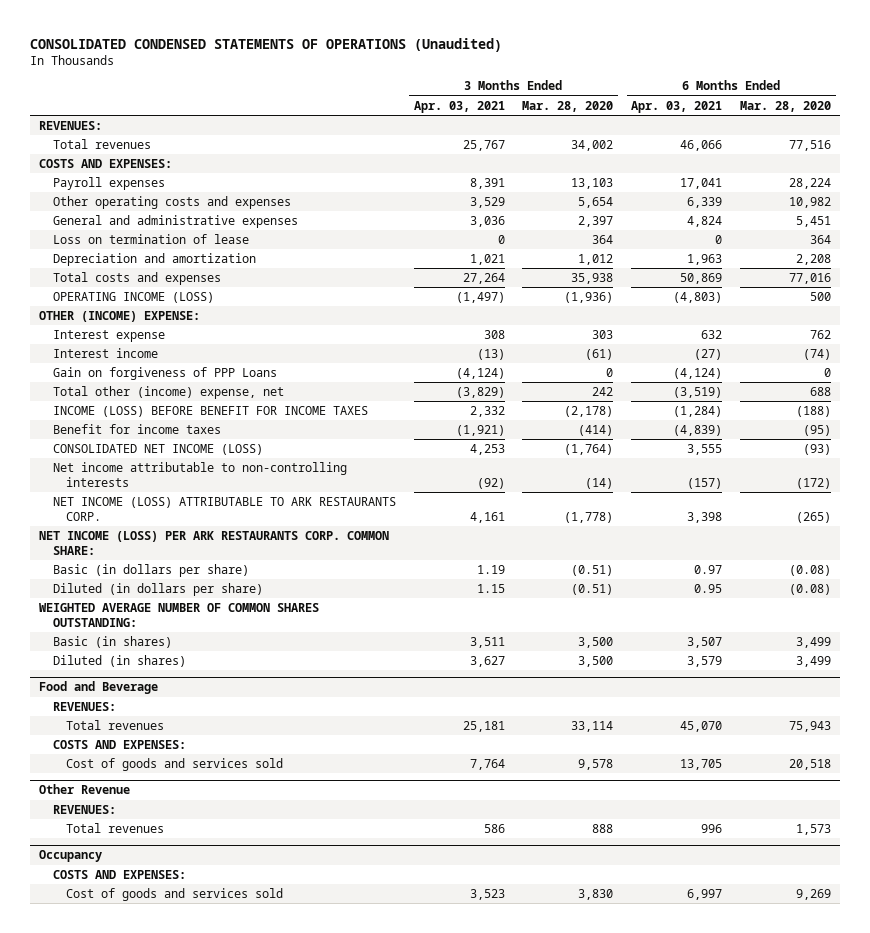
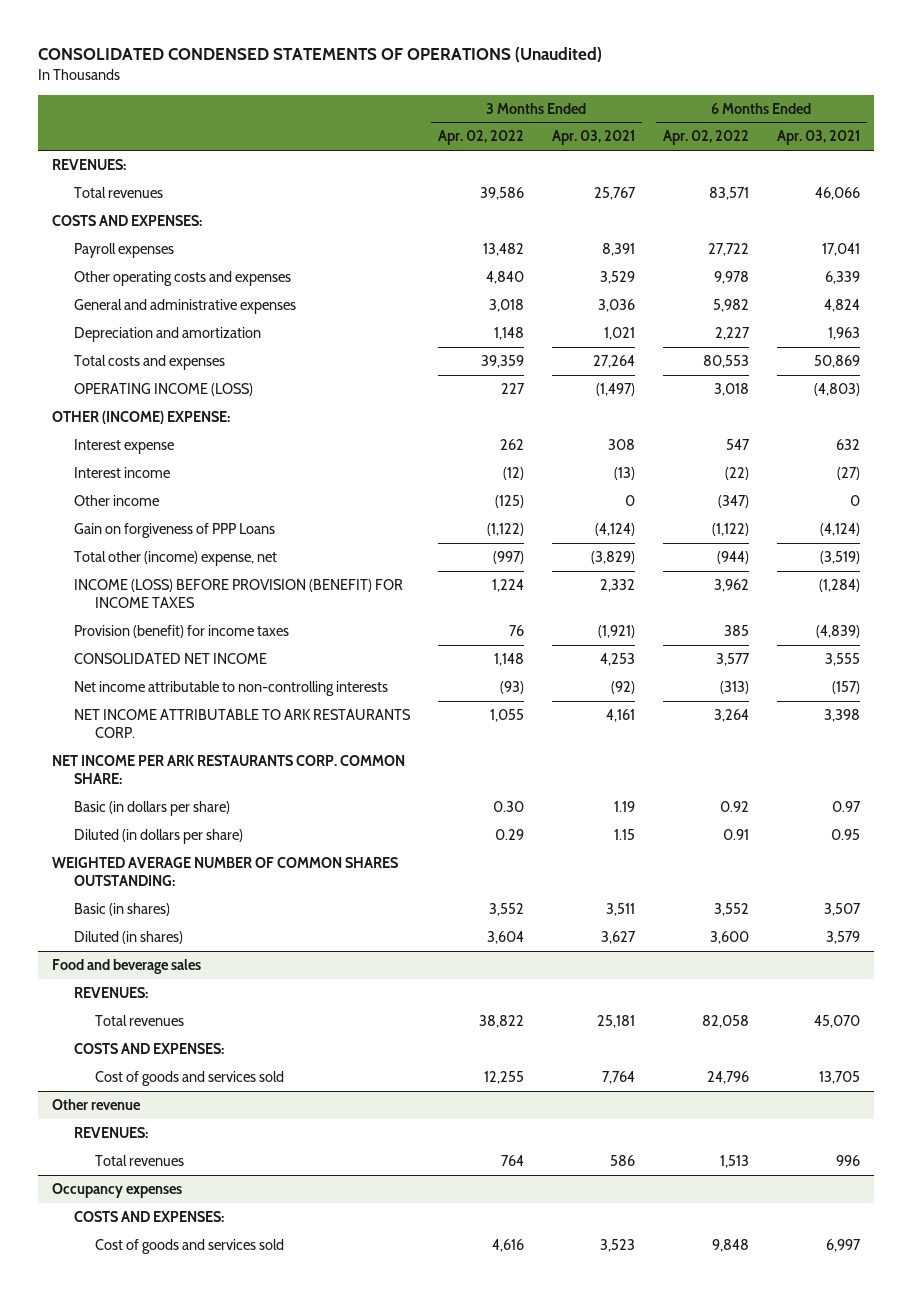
[522,100,614,112] Mar. 28, 2020 -> none
[740,100,832,112] Mar. 28, 2020 -> none
none -> [437,130,524,146] Apr. 02, 2022
none -> [662,130,749,146] Apr. 02, 2022
[52,233,249,244] Loss on termination of lease -> none
none -> [73,494,159,506] Other income
[52,405,368,417] INCOME (LOSS) BEFORE BENEFIT FOR INCOME TAXES -> [73,578,403,609] INCOME (LOSS) BEFORE PROVISION (BENEFIT) FOR INCOME TAXES
[52,423,221,434] Benefit for income taxes -> [73,624,289,638] Provision (benefit) for income taxes
[52,443,263,455] CONSOLIDATED NET INCOME (LOSS) -> [73,652,267,664] CONSOLIDATED NET INCOME
[52,496,396,521] NET INCOME (LOSS) ATTRIBUTABLE TO ARK RESTAURANTS CORP. -> [73,708,411,739] NET INCOME ATTRIBUTABLE TO ARK RESTAURANTS CORP.
[38,530,389,555] NET INCOME (LOSS) PER ARK RESTAURANTS CORP. COMMON SHARE: -> [51,754,405,785] NET INCOME PER ARK RESTAURANTS CORP. COMMON SHARE:
[38,681,158,695] Food and Beverage -> [51,958,201,974] Food and beverage sales
[38,784,130,795] Other Revenue -> [51,1098,141,1110] Other revenue
[38,850,102,863] Occupancy -> [51,1182,182,1198] Occupancy expenses

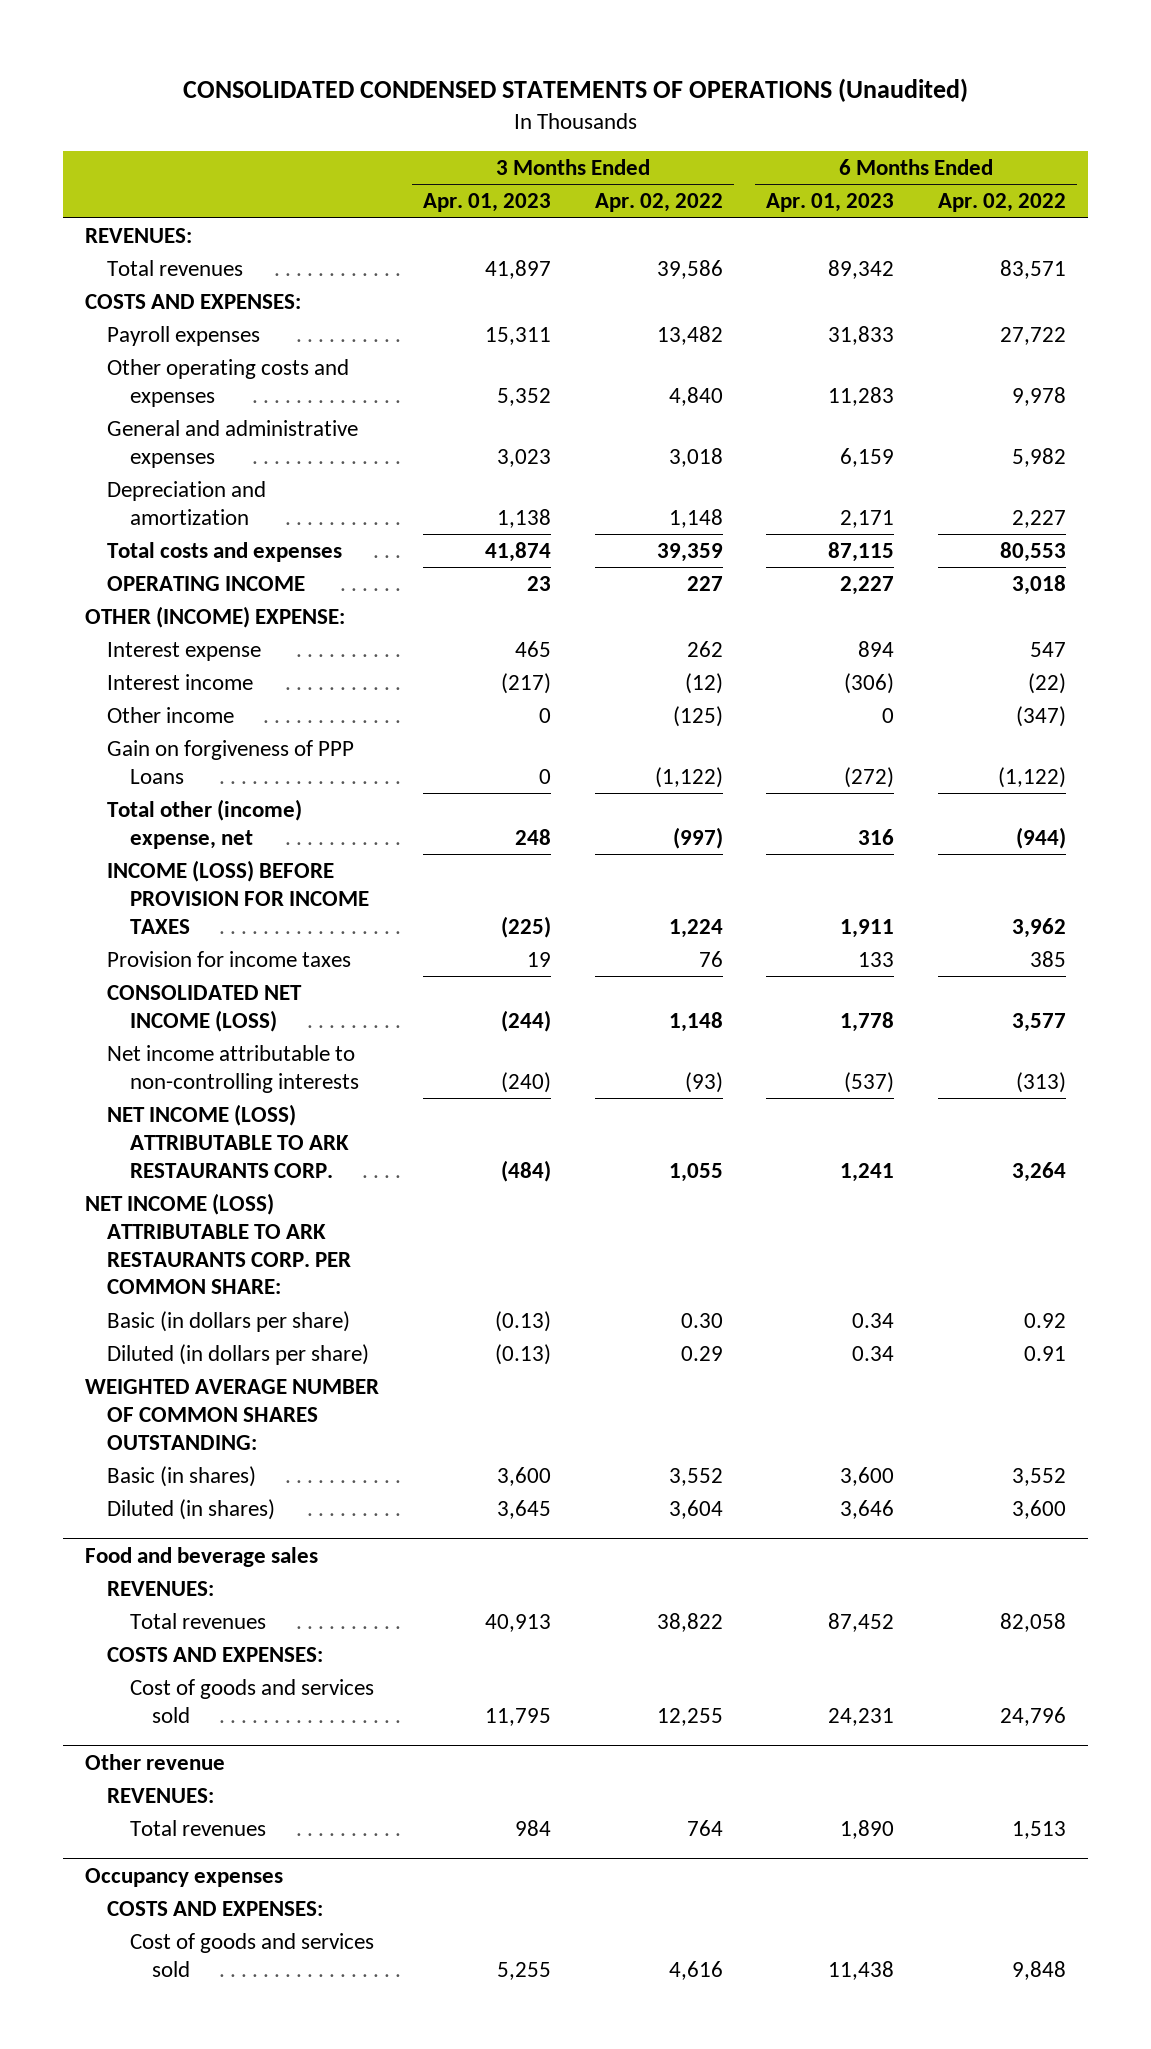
[551,130,635,146] Apr. 03, 2021 -> none
[776,130,860,146] Apr. 03, 2021 -> none
none -> [422,193,551,213] Apr. 01, 2023
none -> [766,193,895,213] Apr. 01, 2023
[73,382,253,396] OPERATING INCOME (LOSS) -> [107,576,306,592] OPERATING INCOME
[73,578,403,609] INCOME (LOSS) BEFORE PROVISION (BENEFIT) FOR INCOME TAXES -> [107,860,369,934] INCOME (LOSS) BEFORE PROVISION FOR INCOME TAXES
[73,624,289,638] Provision (benefit) for income taxes -> [107,951,352,968] Provision for income taxes
[73,652,267,664] CONSOLIDATED NET INCOME -> [107,985,303,1032] CONSOLIDATED NET INCOME (LOSS)
[73,708,411,739] NET INCOME ATTRIBUTABLE TO ARK RESTAURANTS CORP. -> [107,1104,349,1178] NET INCOME (LOSS) ATTRIBUTABLE TO ARK RESTAURANTS CORP.
[51,754,405,785] NET INCOME PER ARK RESTAURANTS CORP. COMMON SHARE: -> [85,1193,352,1295] NET INCOME (LOSS) ATTRIBUTABLE TO ARK RESTAURANTS CORP. PER COMMON SHARE:

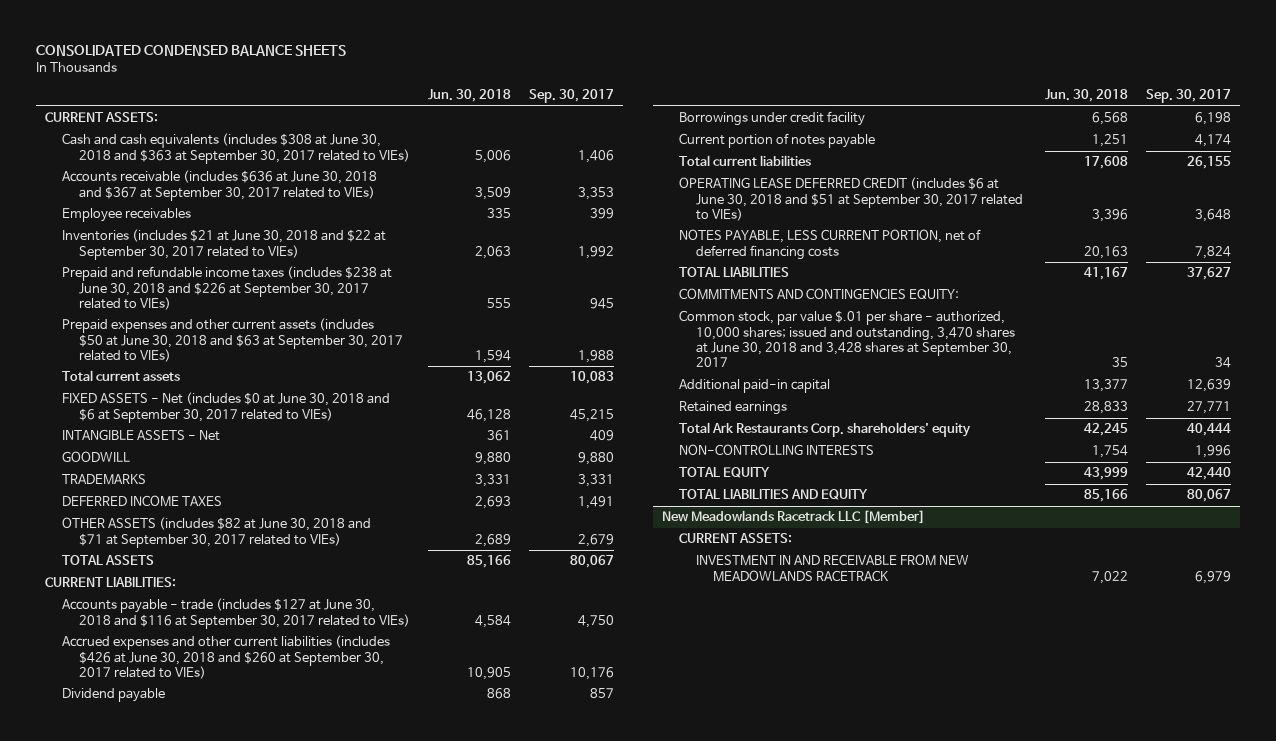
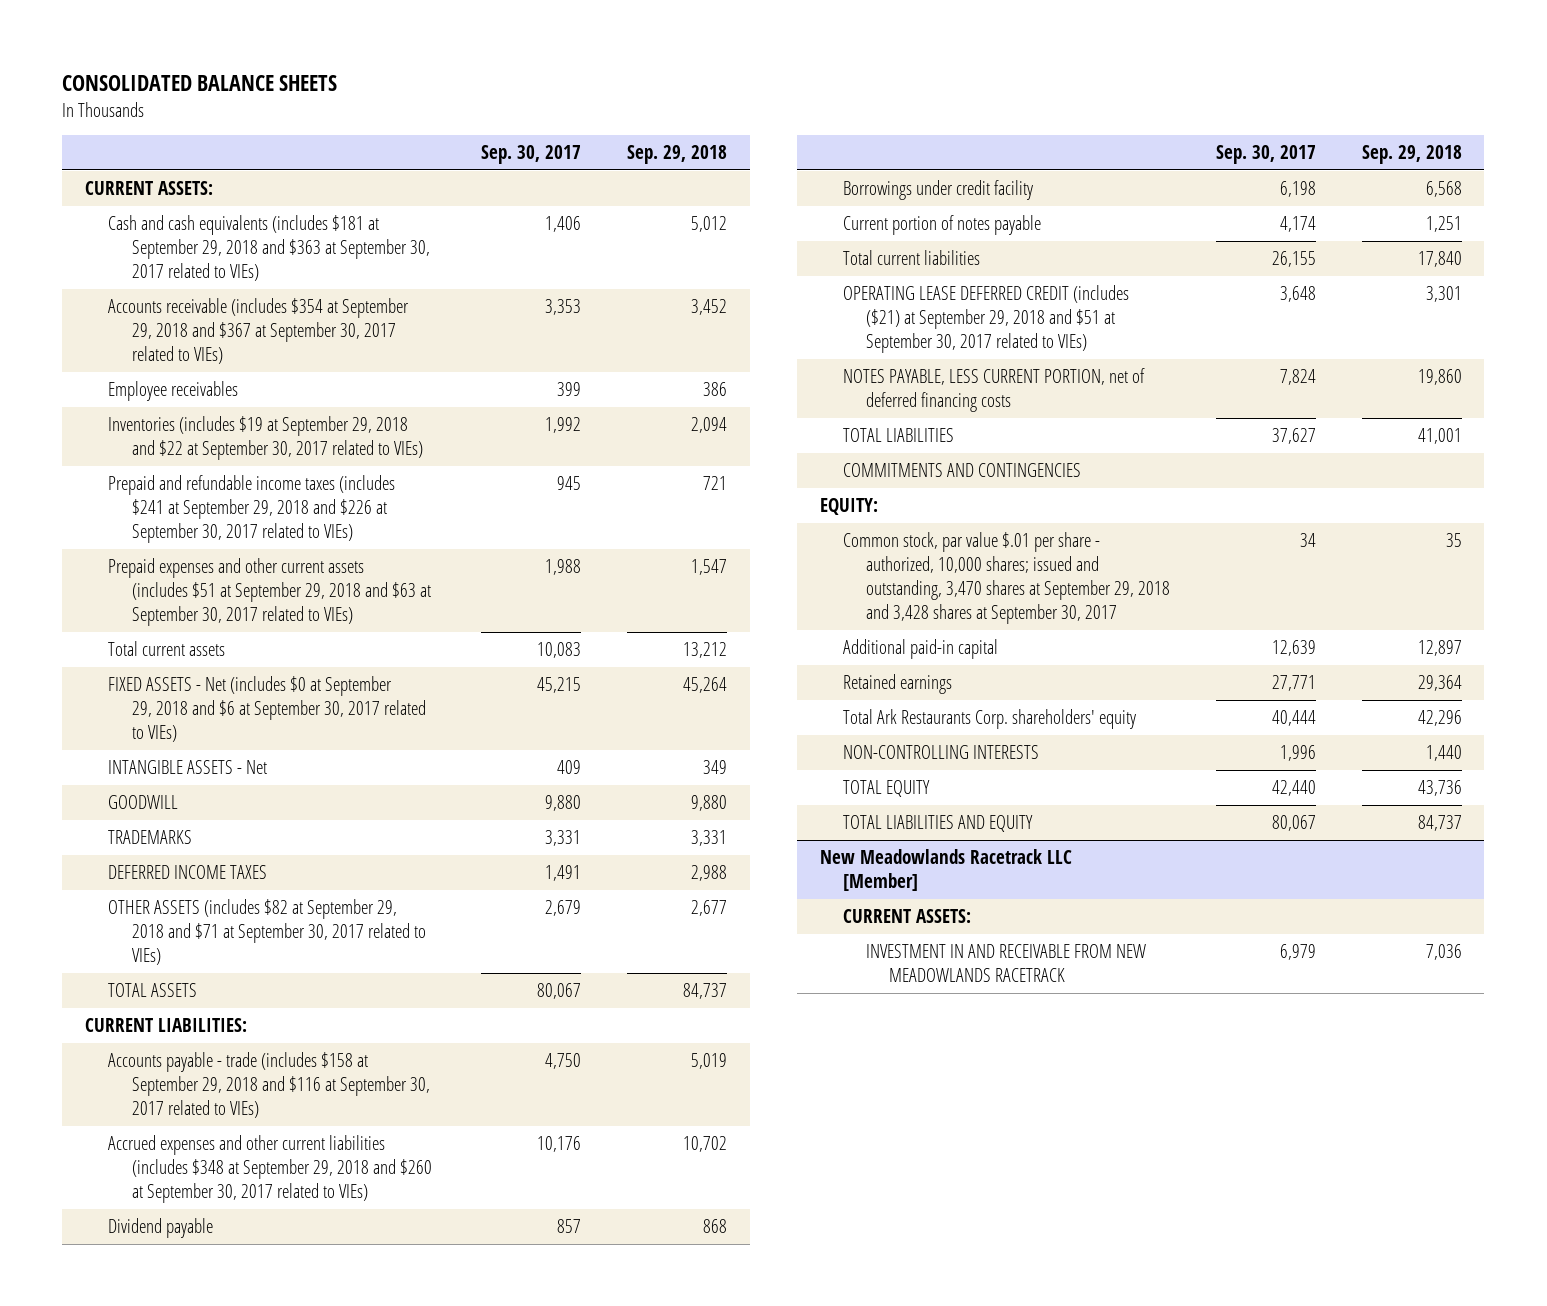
[35,45,346,57] CONSOLIDATED CONDENSED BALANCE SHEETS -> [62,75,338,92] CONSOLIDATED BALANCE SHEETS
[427,89,511,103] Jun. 30, 2018 -> none
none -> [627,145,728,165] Sep. 29, 2018
[61,133,410,164] Cash and cash equivalents (includes $308 at June 30, 2018 and $363 at September 30, 2017 related to VIEs) -> [108,214,430,282] Cash and cash equivalents (includes $181 at September 29, 2018 and $363 at September 30, 2017 related to VIEs)
[61,170,377,201] Accounts receivable (includes $636 at June 30, 2018 and $367 at September 30, 2017 related to VIEs) -> [108,297,410,365] Accounts receivable (includes $354 at September 29, 2018 and $367 at September 30, 2017 related to VIEs)
[61,229,386,260] Inventories (includes $21 at June 30, 2018 and $22 at September 30, 2017 related to VIEs) -> [108,415,423,461] Inventories (includes $19 at September 29, 2018 and $22 at September 30, 2017 related to VIEs)
[61,266,392,311] Prepaid and refundable income taxes (includes $238 at June 30, 2018 and $226 at September 30, 2017 related to VIEs) -> [108,474,396,544] Prepaid and refundable income taxes (includes $241 at September 29, 2018 and $226 at September 30, 2017 related to VIEs)
[61,318,403,363] Prepaid expenses and other current assets (includes $50 at June 30, 2018 and $63 at September 30, 2017 related to VIEs) -> [108,557,431,627] Prepaid expenses and other current assets (includes $51 at September 29, 2018 and $63 at September 30, 2017 related to VIEs)
[61,392,390,423] FIXED ASSETS - Net (includes $0 at June 30, 2018 and $6 at September 30, 2017 related to VIEs) -> [108,675,426,743] FIXED ASSETS - Net (includes $0 at September 29, 2018 and $6 at September 30, 2017 related to VIEs)
[61,517,371,548] OTHER ASSETS (includes $82 at June 30, 2018 and $71 at September 30, 2017 related to VIEs) -> [108,898,426,966] OTHER ASSETS (includes $82 at September 29, 2018 and $71 at September 30, 2017 related to VIEs)
[61,598,410,629] Accounts payable - trade (includes $127 at June 30, 2018 and $116 at September 30, 2017 related to VIEs) -> [108,1051,430,1119] Accounts payable - trade (includes $158 at September 29, 2018 and $116 at September 30, 2017 related to VIEs)
[61,635,390,680] Accrued expenses and other current liabilities (includes $426 at June 30, 2018 and $260 at September 30, 2017 related to VIEs) -> [108,1134,432,1204] Accrued expenses and other current liabilities (includes $348 at September 29, 2018 and $260 at September 30, 2017 related to VIEs)
[679,177,1024,222] OPERATING LEASE DEFERRED CREDIT (includes $6 at June 30, 2018 and $51 at September 30, 2017 related to VIEs) -> [842,284,1129,354] OPERATING LEASE DEFERRED CREDIT (includes ($21) at September 29, 2018 and $51 at September 30, 2017 related to VIEs)
[679,288,960,301] COMMITMENTS AND CONTINGENCIES EQUITY: -> [842,462,1081,477] COMMITMENTS AND CONTINGENCIES
none -> [819,497,878,515] EQUITY:
[679,310,1016,368] Common stock, par value $.01 per share - authorized, 10,000 shares; issued and outstanding, 3,470 shares at June 30, 2018 and 3,428 shares at September 30, 2017 -> [842,531,1171,625] Common stock, par value $.01 per share - authorized, 10,000 shares; issued and outstanding, 3,470 shares at September 29, 2018 and 3,428 shares at September 30, 2017

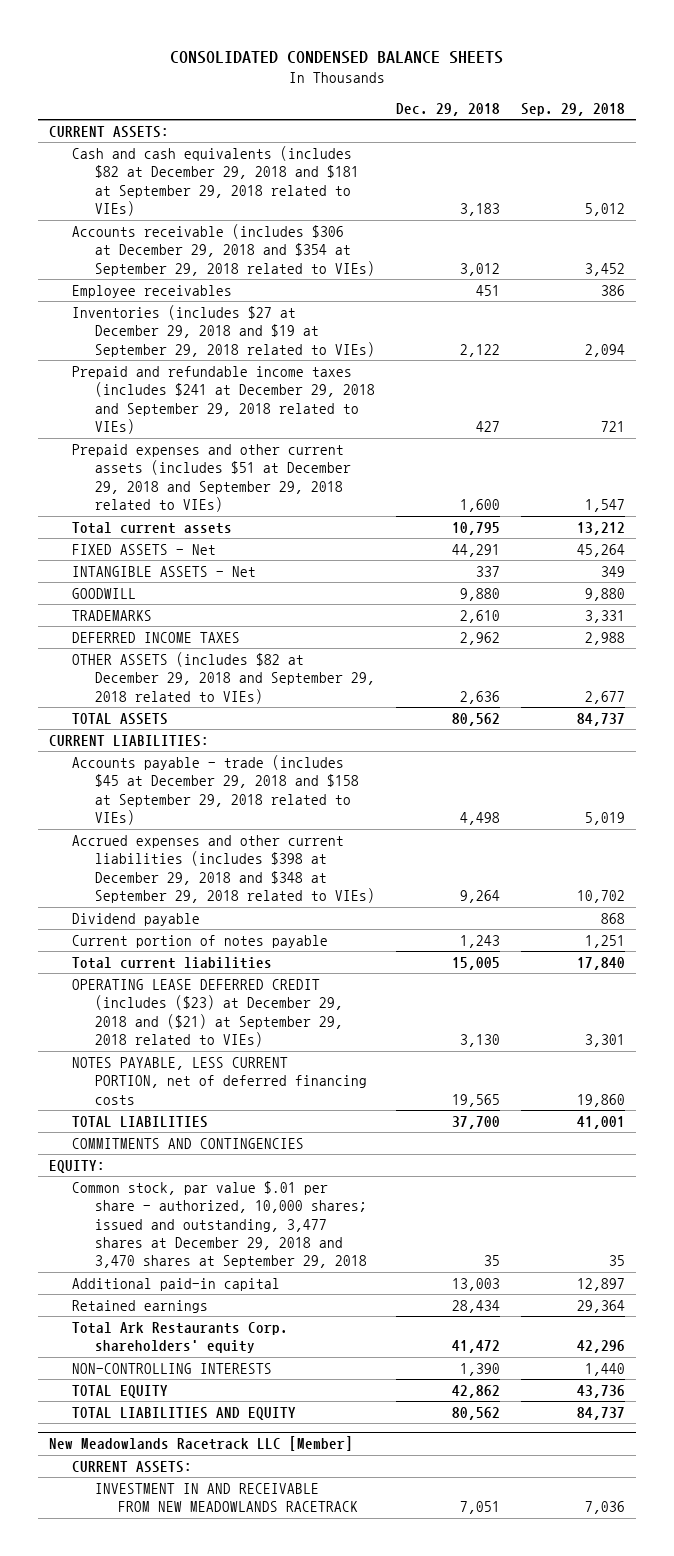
[62,75,338,92] CONSOLIDATED BALANCE SHEETS -> [170,50,504,64] CONSOLIDATED CONDENSED BALANCE SHEETS
[481,145,582,165] Sep. 30, 2017 -> none
none -> [395,103,500,117] Dec. 29, 2018
[108,214,430,282] Cash and cash equivalents (includes $181 at September 29, 2018 and $363 at September 30, 2017 related to VIEs) -> [71,146,359,217] Cash and cash equivalents (includes $82 at December 29, 2018 and $181 at September 29, 2018 related to VIEs)
[108,297,410,365] Accounts receivable (includes $354 at September 29, 2018 and $367 at September 30, 2017 related to VIEs) -> [71,224,375,276] Accounts receivable (includes $306 at December 29, 2018 and $354 at September 29, 2018 related to VIEs)
[108,415,423,461] Inventories (includes $19 at September 29, 2018 and $22 at September 30, 2017 related to VIEs) -> [71,305,375,357] Inventories (includes $27 at December 29, 2018 and $19 at September 29, 2018 related to VIEs)
[108,474,396,544] Prepaid and refundable income taxes (includes $241 at September 29, 2018 and $226 at September 30, 2017 related to VIEs) -> [71,366,375,435] Prepaid and refundable income taxes (includes $241 at December 29, 2018 and September 29, 2018 related to VIEs)
[108,557,431,627] Prepaid expenses and other current assets (includes $51 at September 29, 2018 and $63 at September 30, 2017 related to VIEs) -> [71,444,351,513] Prepaid expenses and other current assets (includes $51 at December 29, 2018 and September 29, 2018 related to VIEs)
[108,675,426,743] FIXED ASSETS - Net (includes $0 at September 29, 2018 and $6 at September 30, 2017 related to VIEs) -> [71,544,216,556] FIXED ASSETS - Net
[108,898,426,966] OTHER ASSETS (includes $82 at September 29, 2018 and $71 at September 30, 2017 related to VIEs) -> [71,652,375,704] OTHER ASSETS (includes $82 at December 29, 2018 and September 29, 2018 related to VIEs)
[108,1051,430,1119] Accounts payable - trade (includes $158 at September 29, 2018 and $116 at September 30, 2017 related to VIEs) -> [71,755,359,826] Accounts payable - trade (includes $45 at December 29, 2018 and $158 at September 29, 2018 related to VIEs)
[108,1134,432,1204] Accrued expenses and other current liabilities (includes $348 at September 29, 2018 and $260 at September 30, 2017 related to VIEs) -> [71,835,375,904] Accrued expenses and other current liabilities (includes $398 at December 29, 2018 and $348 at September 29, 2018 related to VIEs)
[842,179,1033,200] Borrowings under credit facility -> none
[842,284,1129,354] OPERATING LEASE DEFERRED CREDIT (includes ($21) at September 29, 2018 and $51 at September 30, 2017 related to VIEs) -> [71,979,343,1048] OPERATING LEASE DEFERRED CREDIT (includes ($23) at December 29, 2018 and ($21) at September 29, 2018 related to VIEs)
[842,531,1171,625] Common stock, par value $.01 per share - authorized, 10,000 shares; issued and outstanding, 3,470 shares at September 29, 2018 and 3,428 shares at September 30, 2017 -> [71,1181,367,1269] Common stock, par value $.01 per share - authorized, 10,000 shares; issued and outstanding, 3,477 shares at December 29, 2018 and 3,470 shares at September 29, 2018

